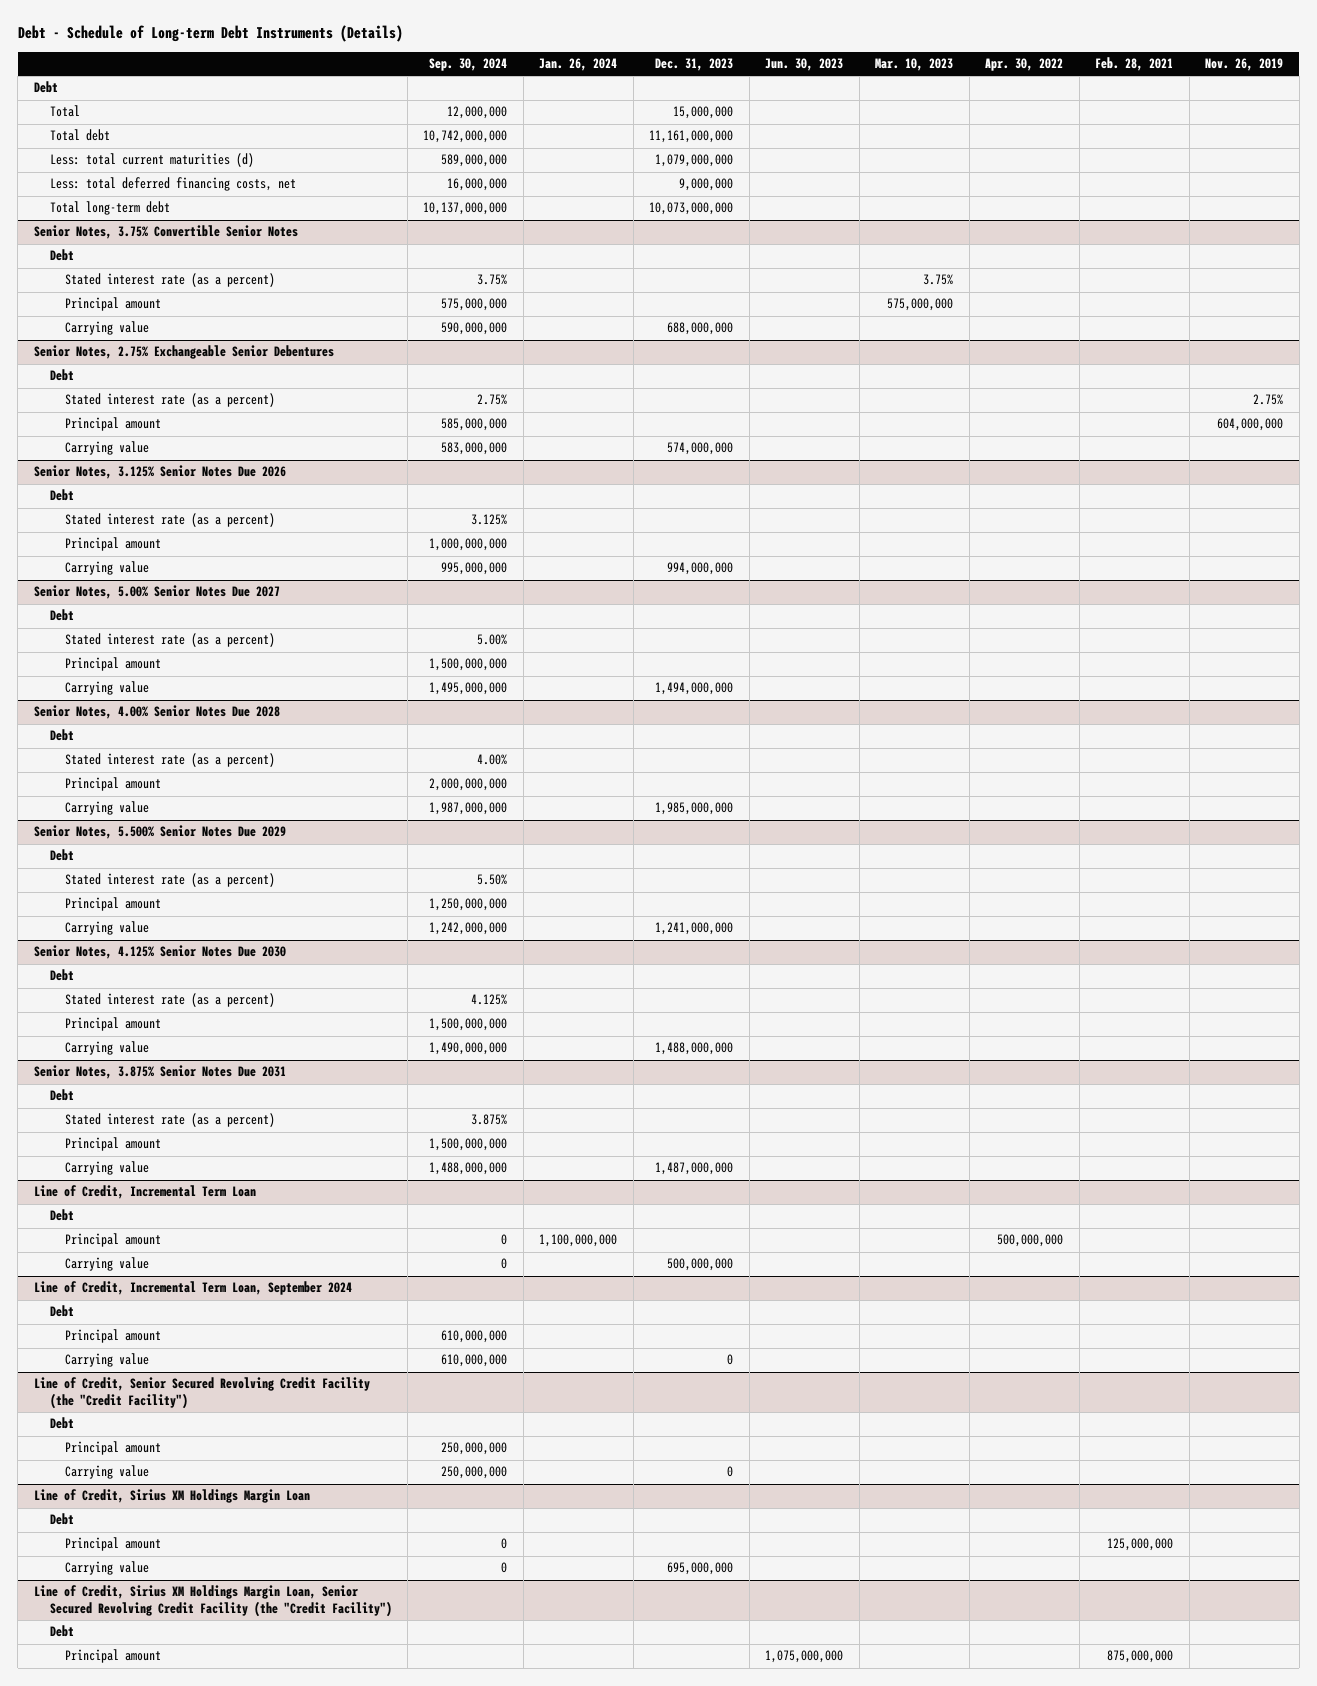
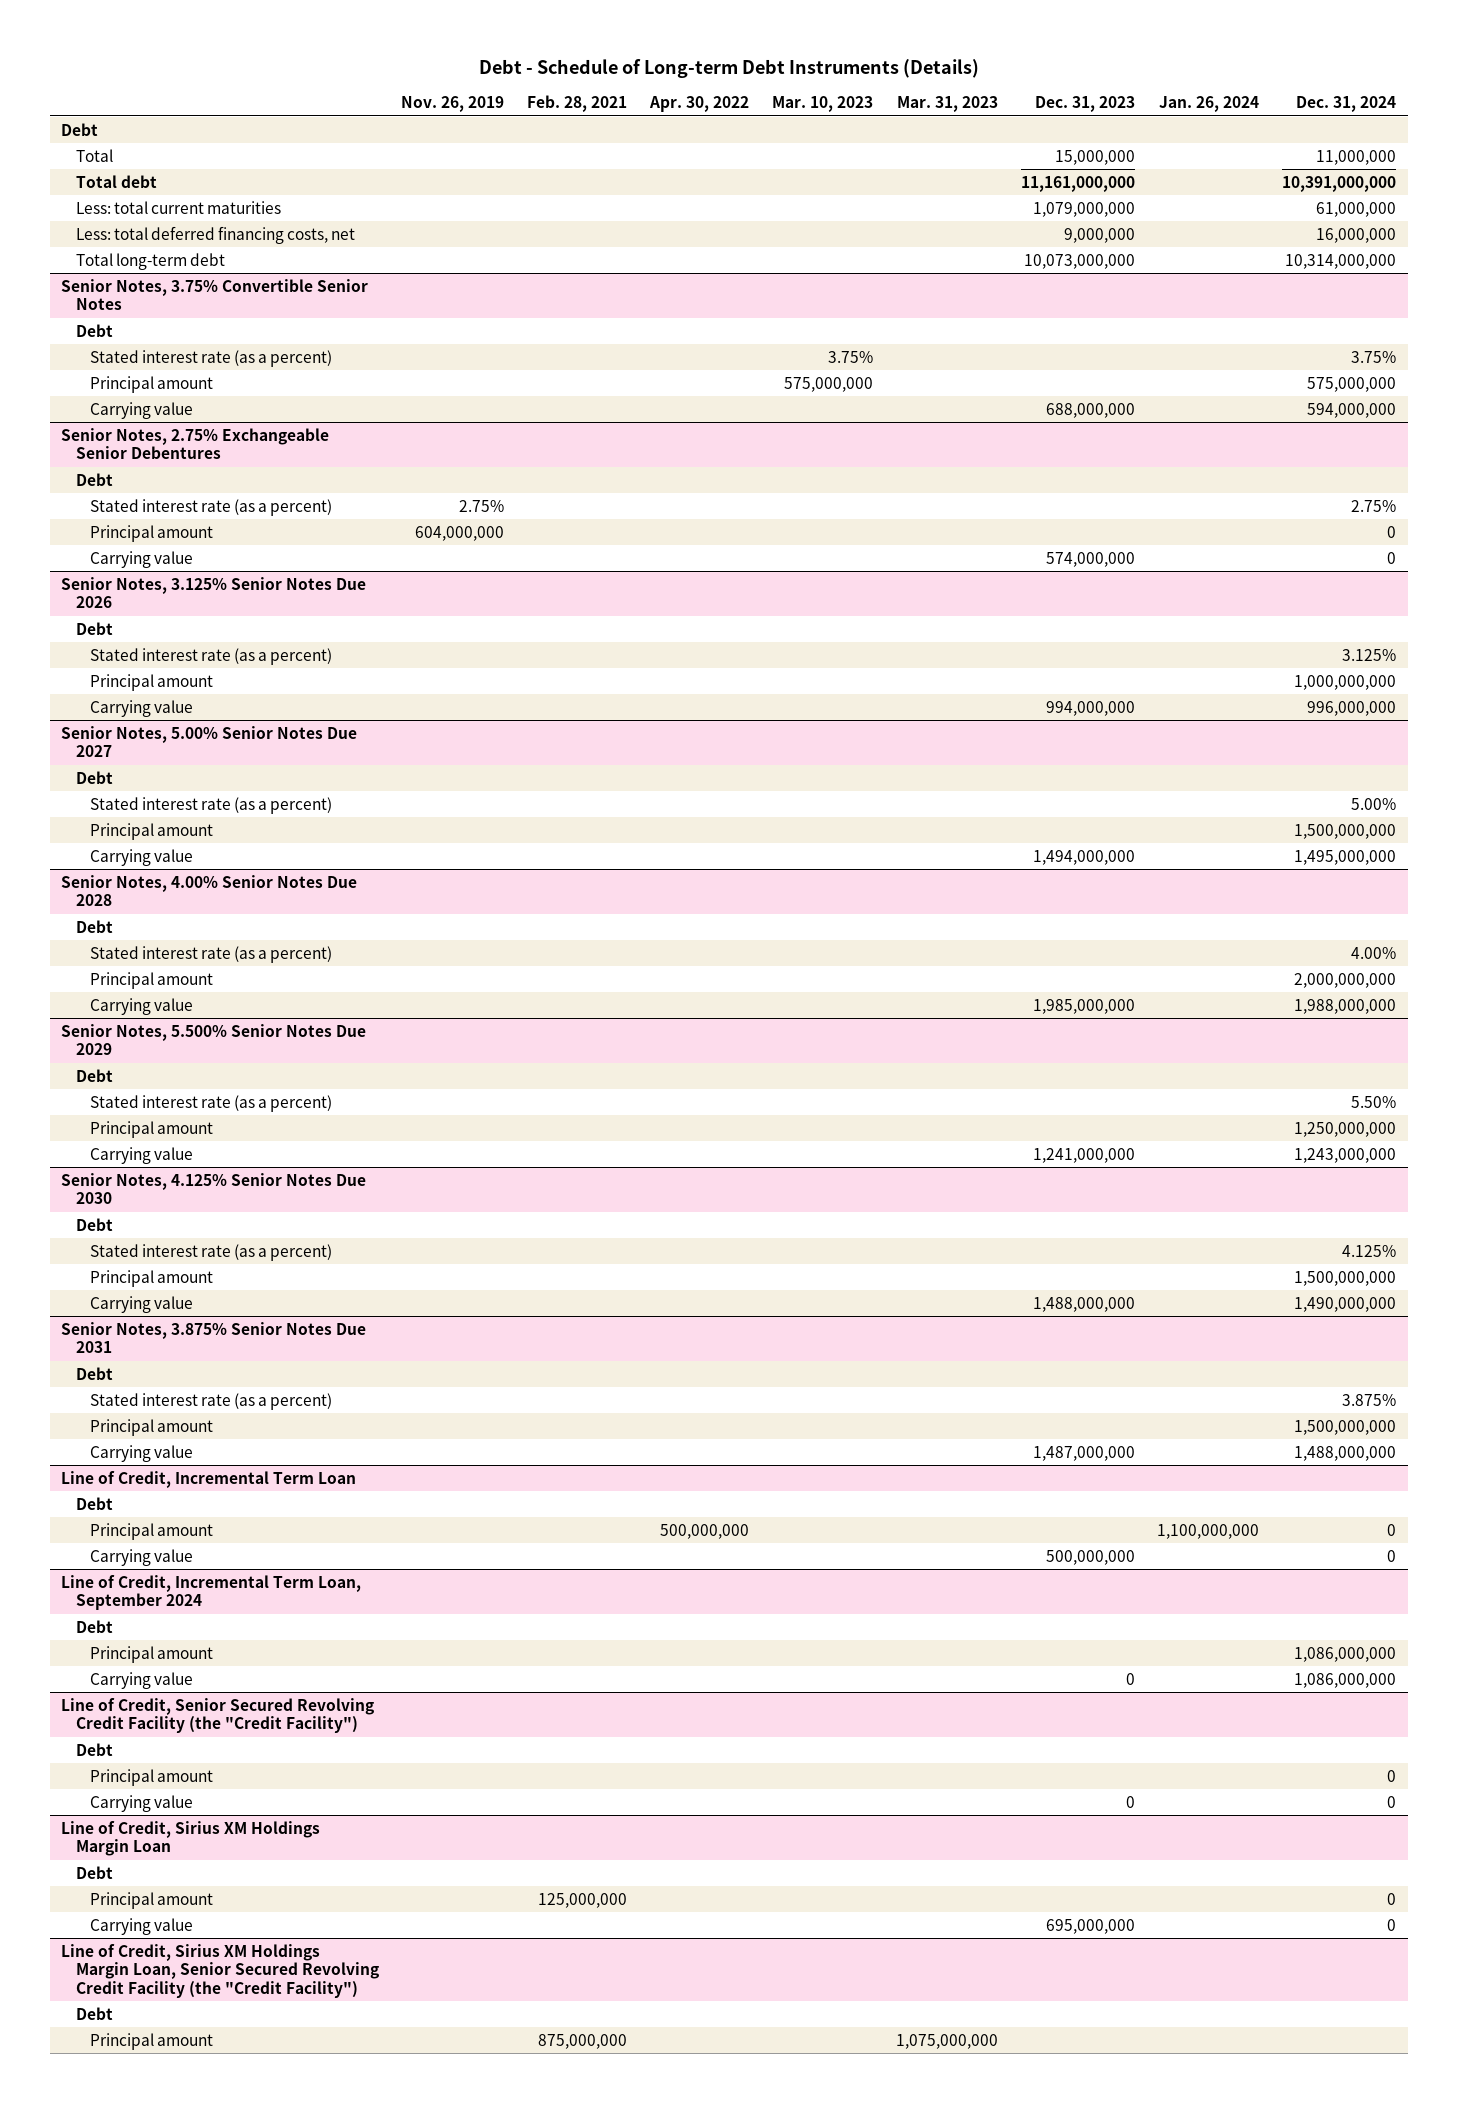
[429,57,508,71] Sep. 30, 2024 -> none
[765,57,844,71] Jun. 30, 2023 -> none
none -> [896,96,998,113] Mar. 31, 2023
none -> [1296,96,1397,113] Dec. 31, 2024
[49,153,254,168] Less: total current maturities (d) -> [75,200,281,214] Less: total current maturities

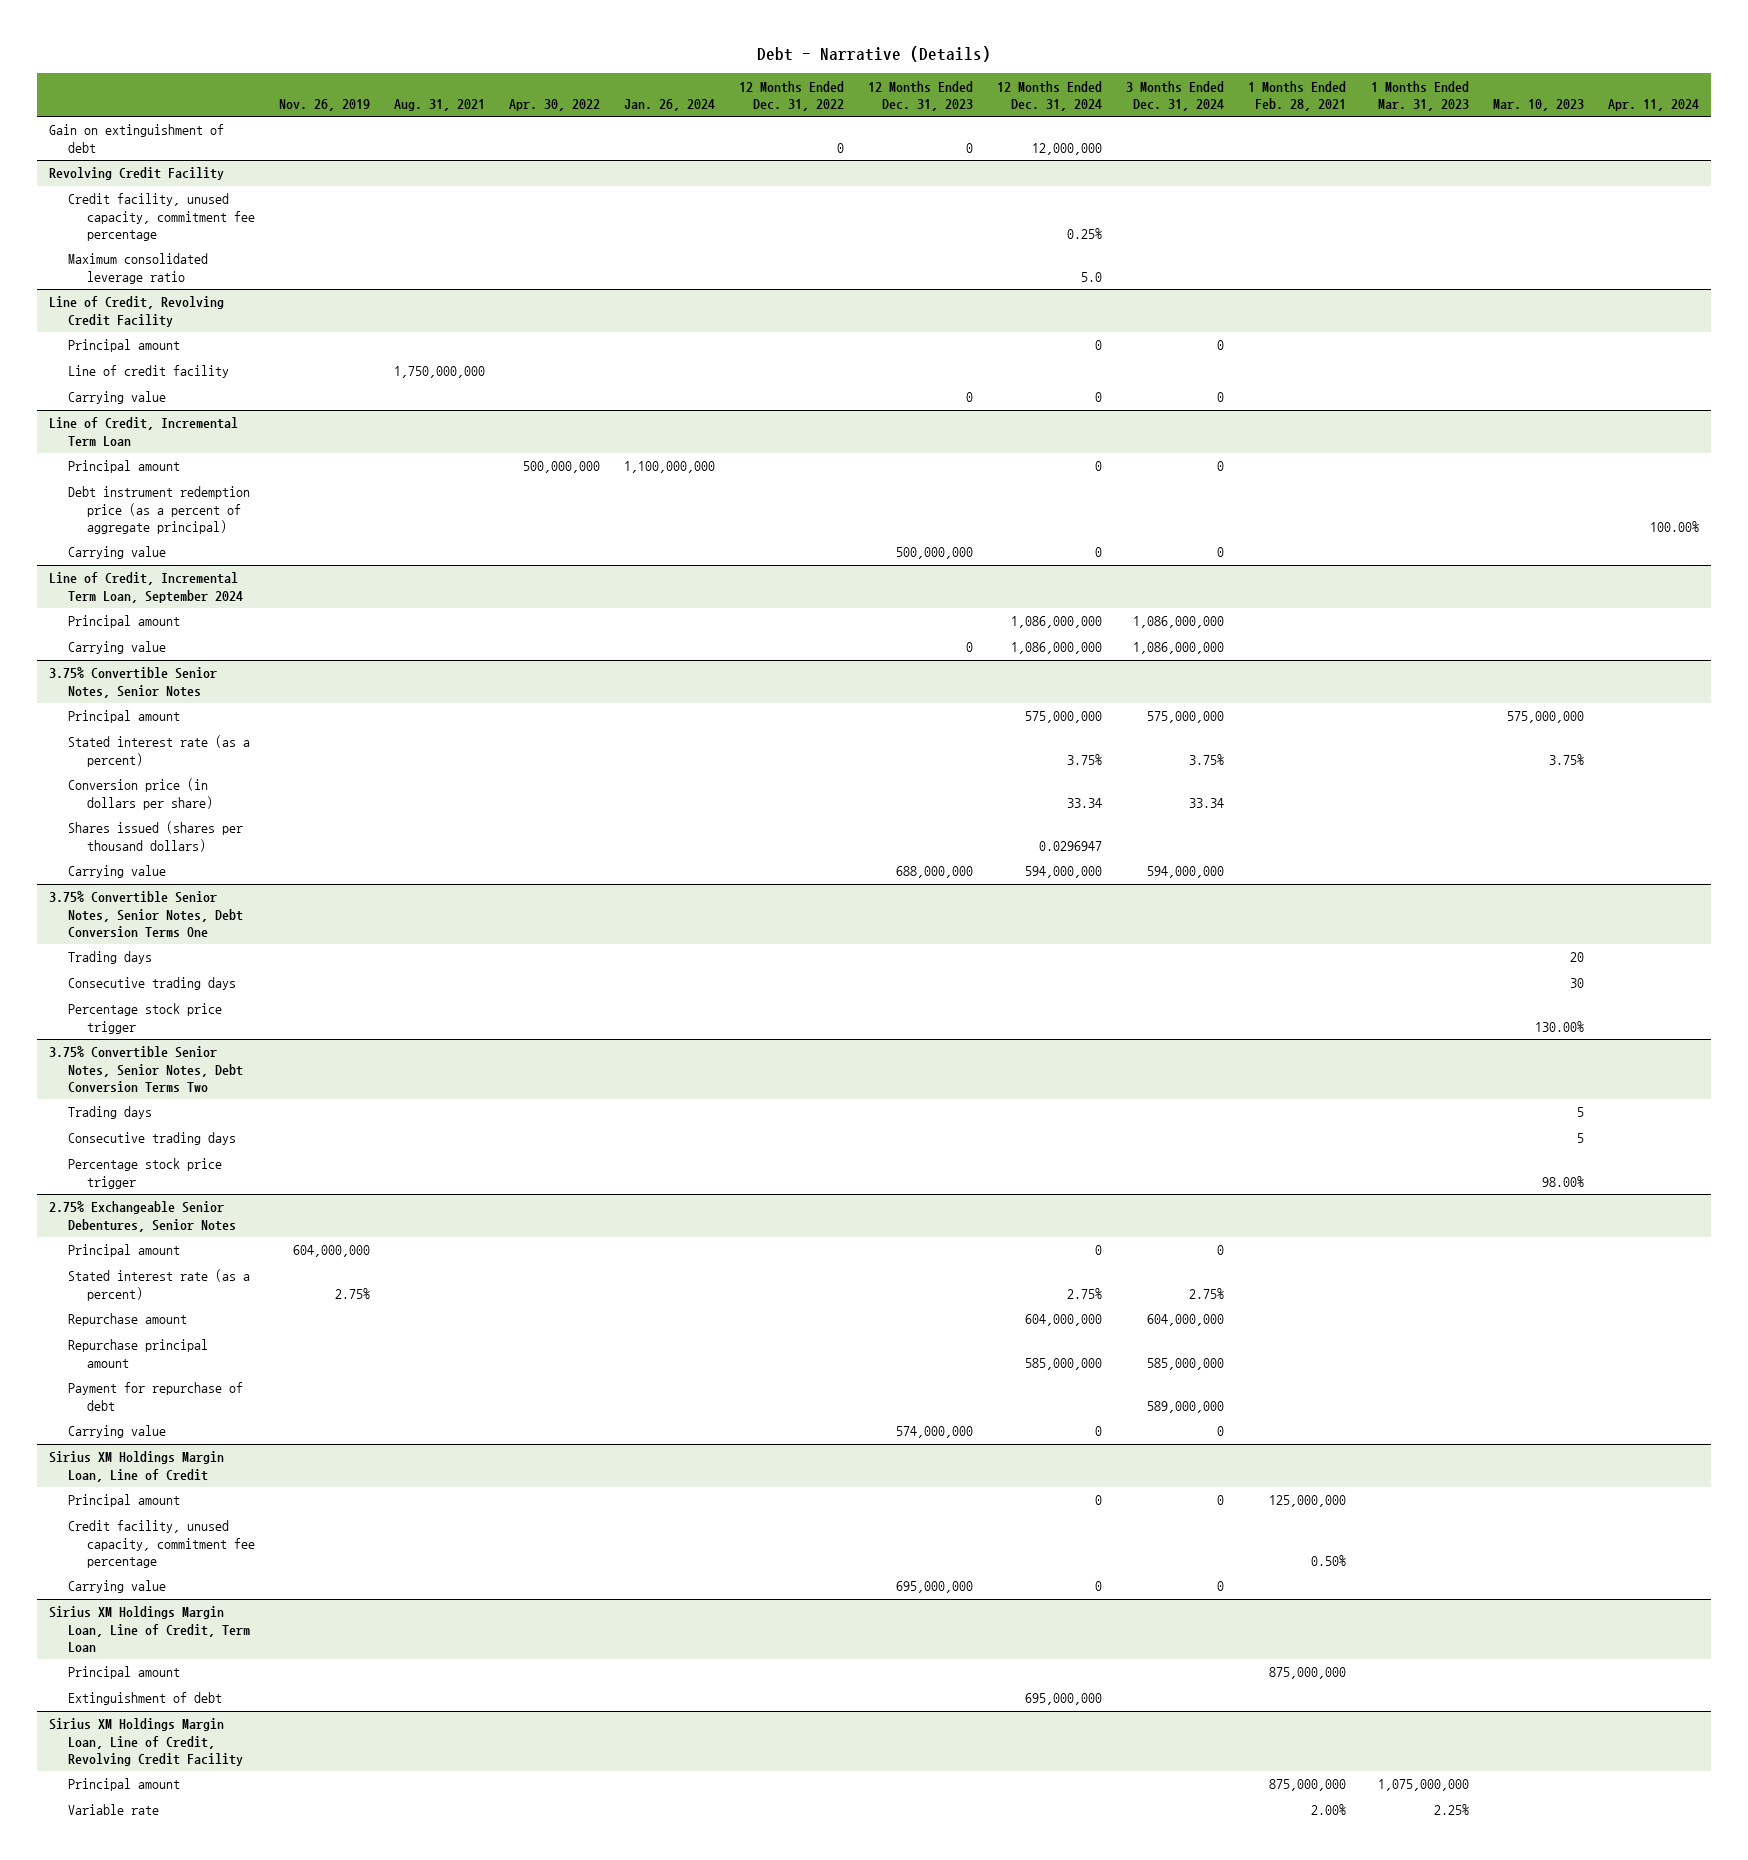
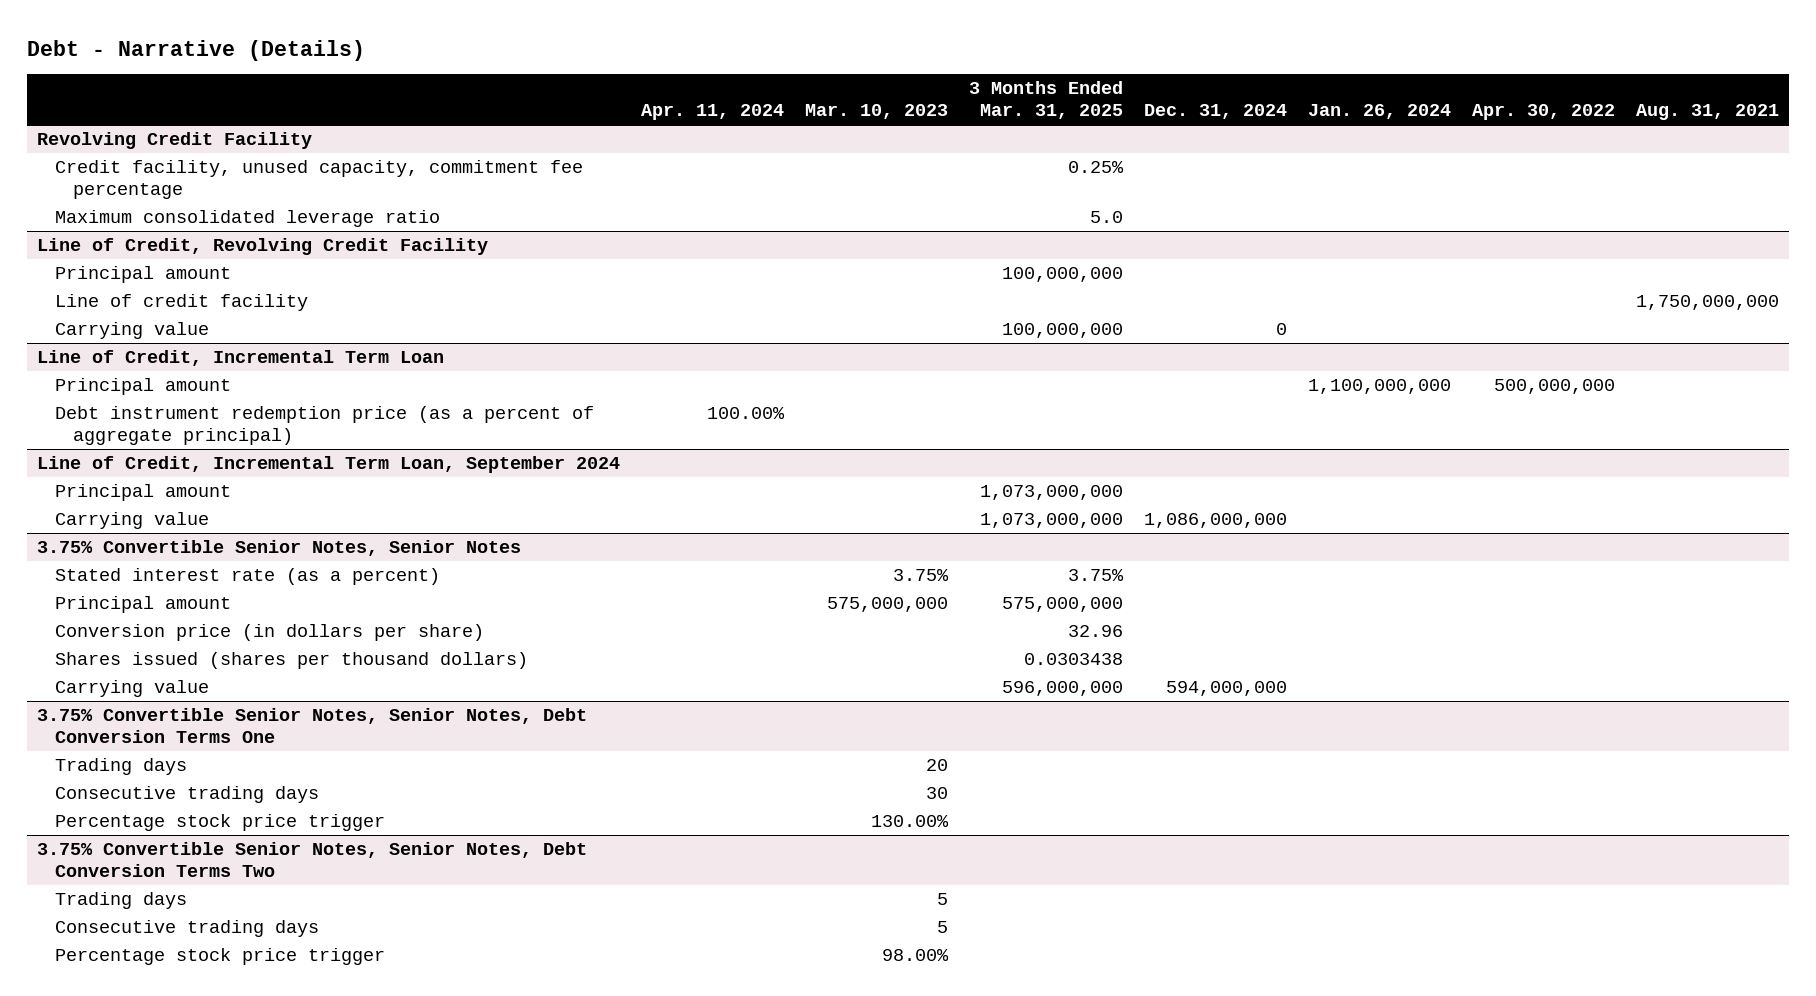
[278,99,370,112] Nov. 26, 2019 -> none
[739,80,845,112] 12 Months Ended Dec. 31, 2022 -> none
[868,80,974,112] 12 Months Ended Dec. 31, 2023 -> none
[997,80,1103,112] 12 Months Ended Dec. 31, 2024 -> none
[1126,80,1225,112] 3 Months Ended Dec. 31, 2024 -> none
[1248,80,1347,112] 1 Months Ended Feb. 28, 2021 -> none
[1370,80,1469,112] 1 Months Ended Mar. 31, 2023 -> none
none -> [969,80,1124,120] 3 Months Ended Mar. 31, 2025
none -> [1144,104,1288,120] Dec. 31, 2024
[49,124,225,153] Gain on extinguishment of debt -> none
[68,546,167,560] Carrying value -> none
[68,710,181,724] Principal amount -> [55,595,232,613] Principal amount
[49,1201,237,1232] 2.75% Exchangeable Senior Debentures, Senior Notes -> none
[68,1244,181,1258] Principal amount -> none
[68,1269,251,1301] Stated interest rate (as a percent) -> none
[68,1313,188,1327] Repurchase amount -> none
[68,1339,209,1368] Repurchase principal amount -> none
[68,1382,244,1411] Payment for repurchase of debt -> none
[68,1425,167,1439] Carrying value -> none
[49,1451,225,1482] Sirius XM Holdings Margin Loan, Line of Credit -> none
[68,1494,181,1508] Principal amount -> none
[68,1520,255,1568] Credit facility, unused capacity, commitment fee percentage -> none
[68,1580,167,1594] Carrying value -> none
[49,1606,251,1652] Sirius XM Holdings Margin Loan, Line of Credit, Term Loan -> none
[68,1666,181,1680] Principal amount -> none
[68,1692,223,1706] Extinguishment of debt -> none
[49,1718,244,1766] Sirius XM Holdings Margin Loan, Line of Credit, Revolving Credit Facility -> none
[68,1778,181,1792] Principal amount -> none
[68,1804,160,1816] Variable rate -> none

